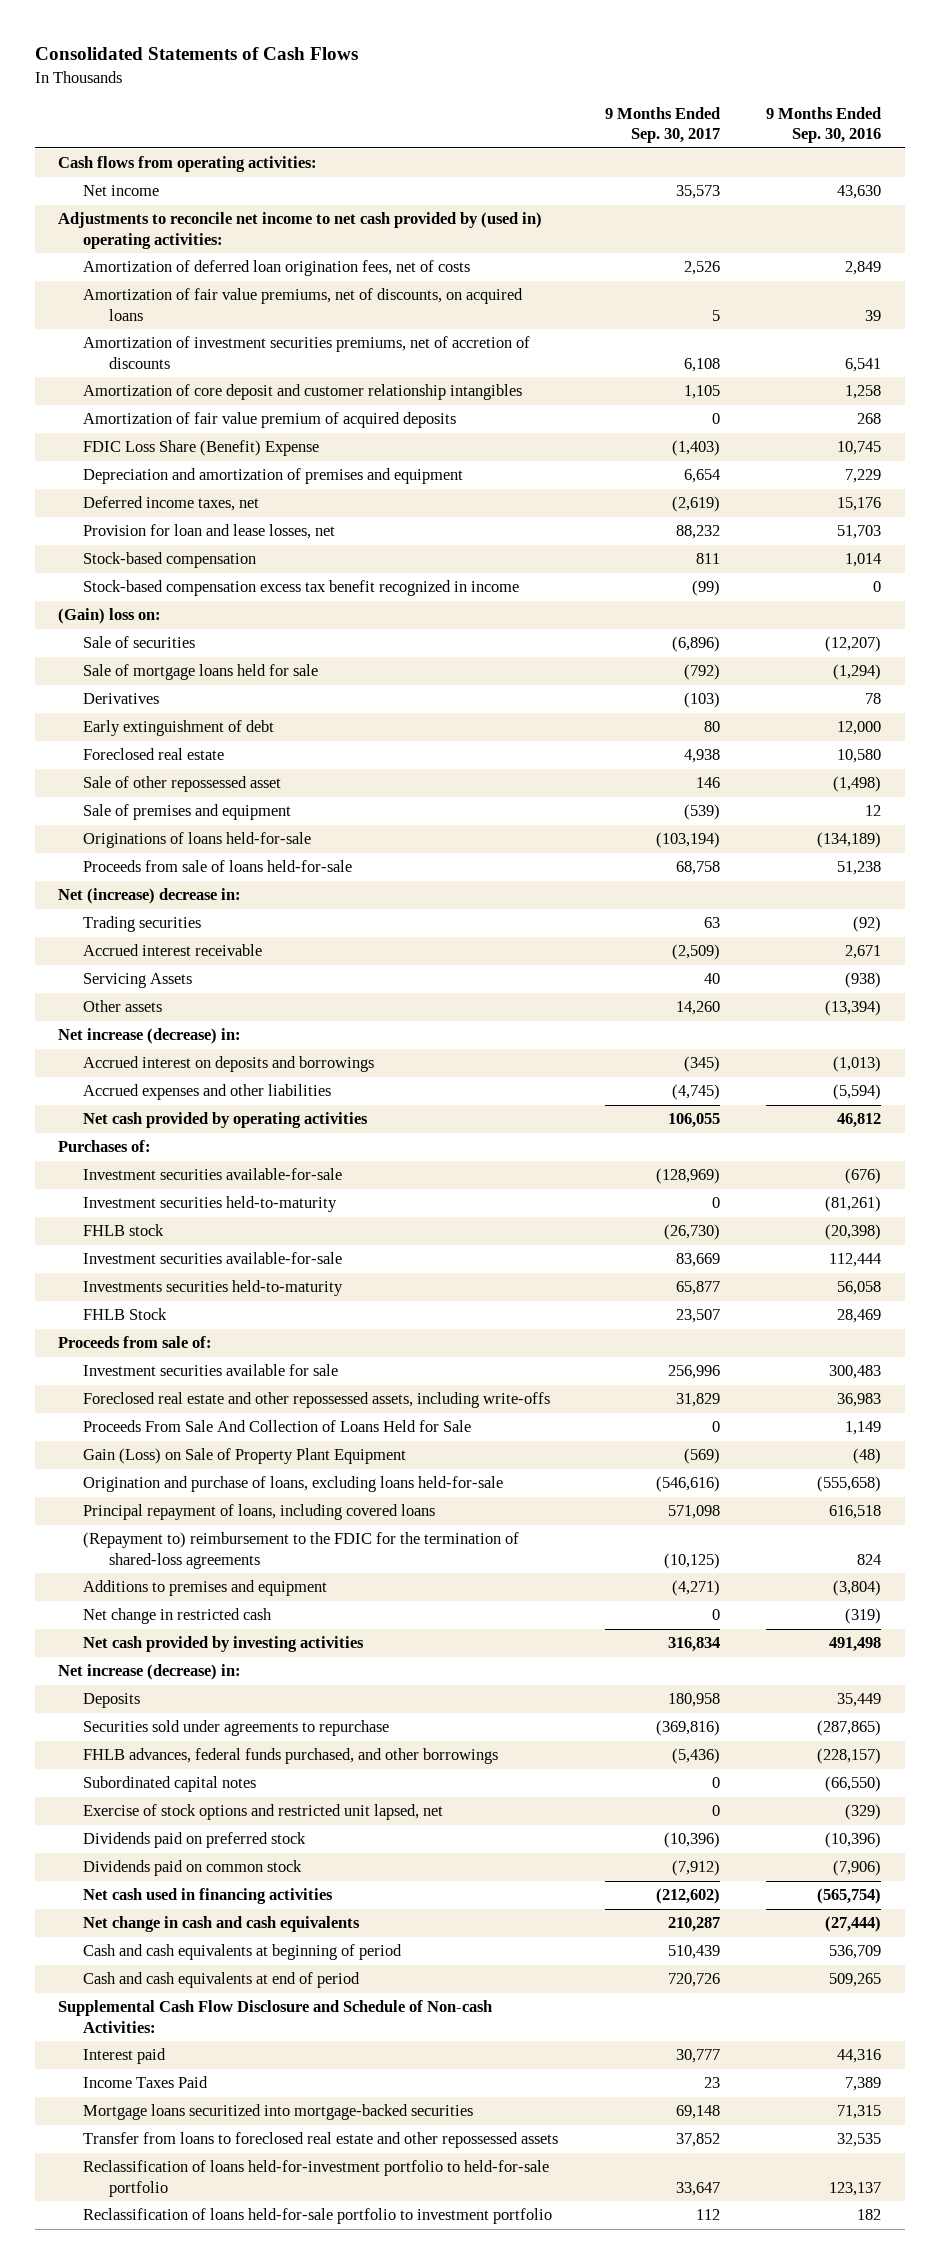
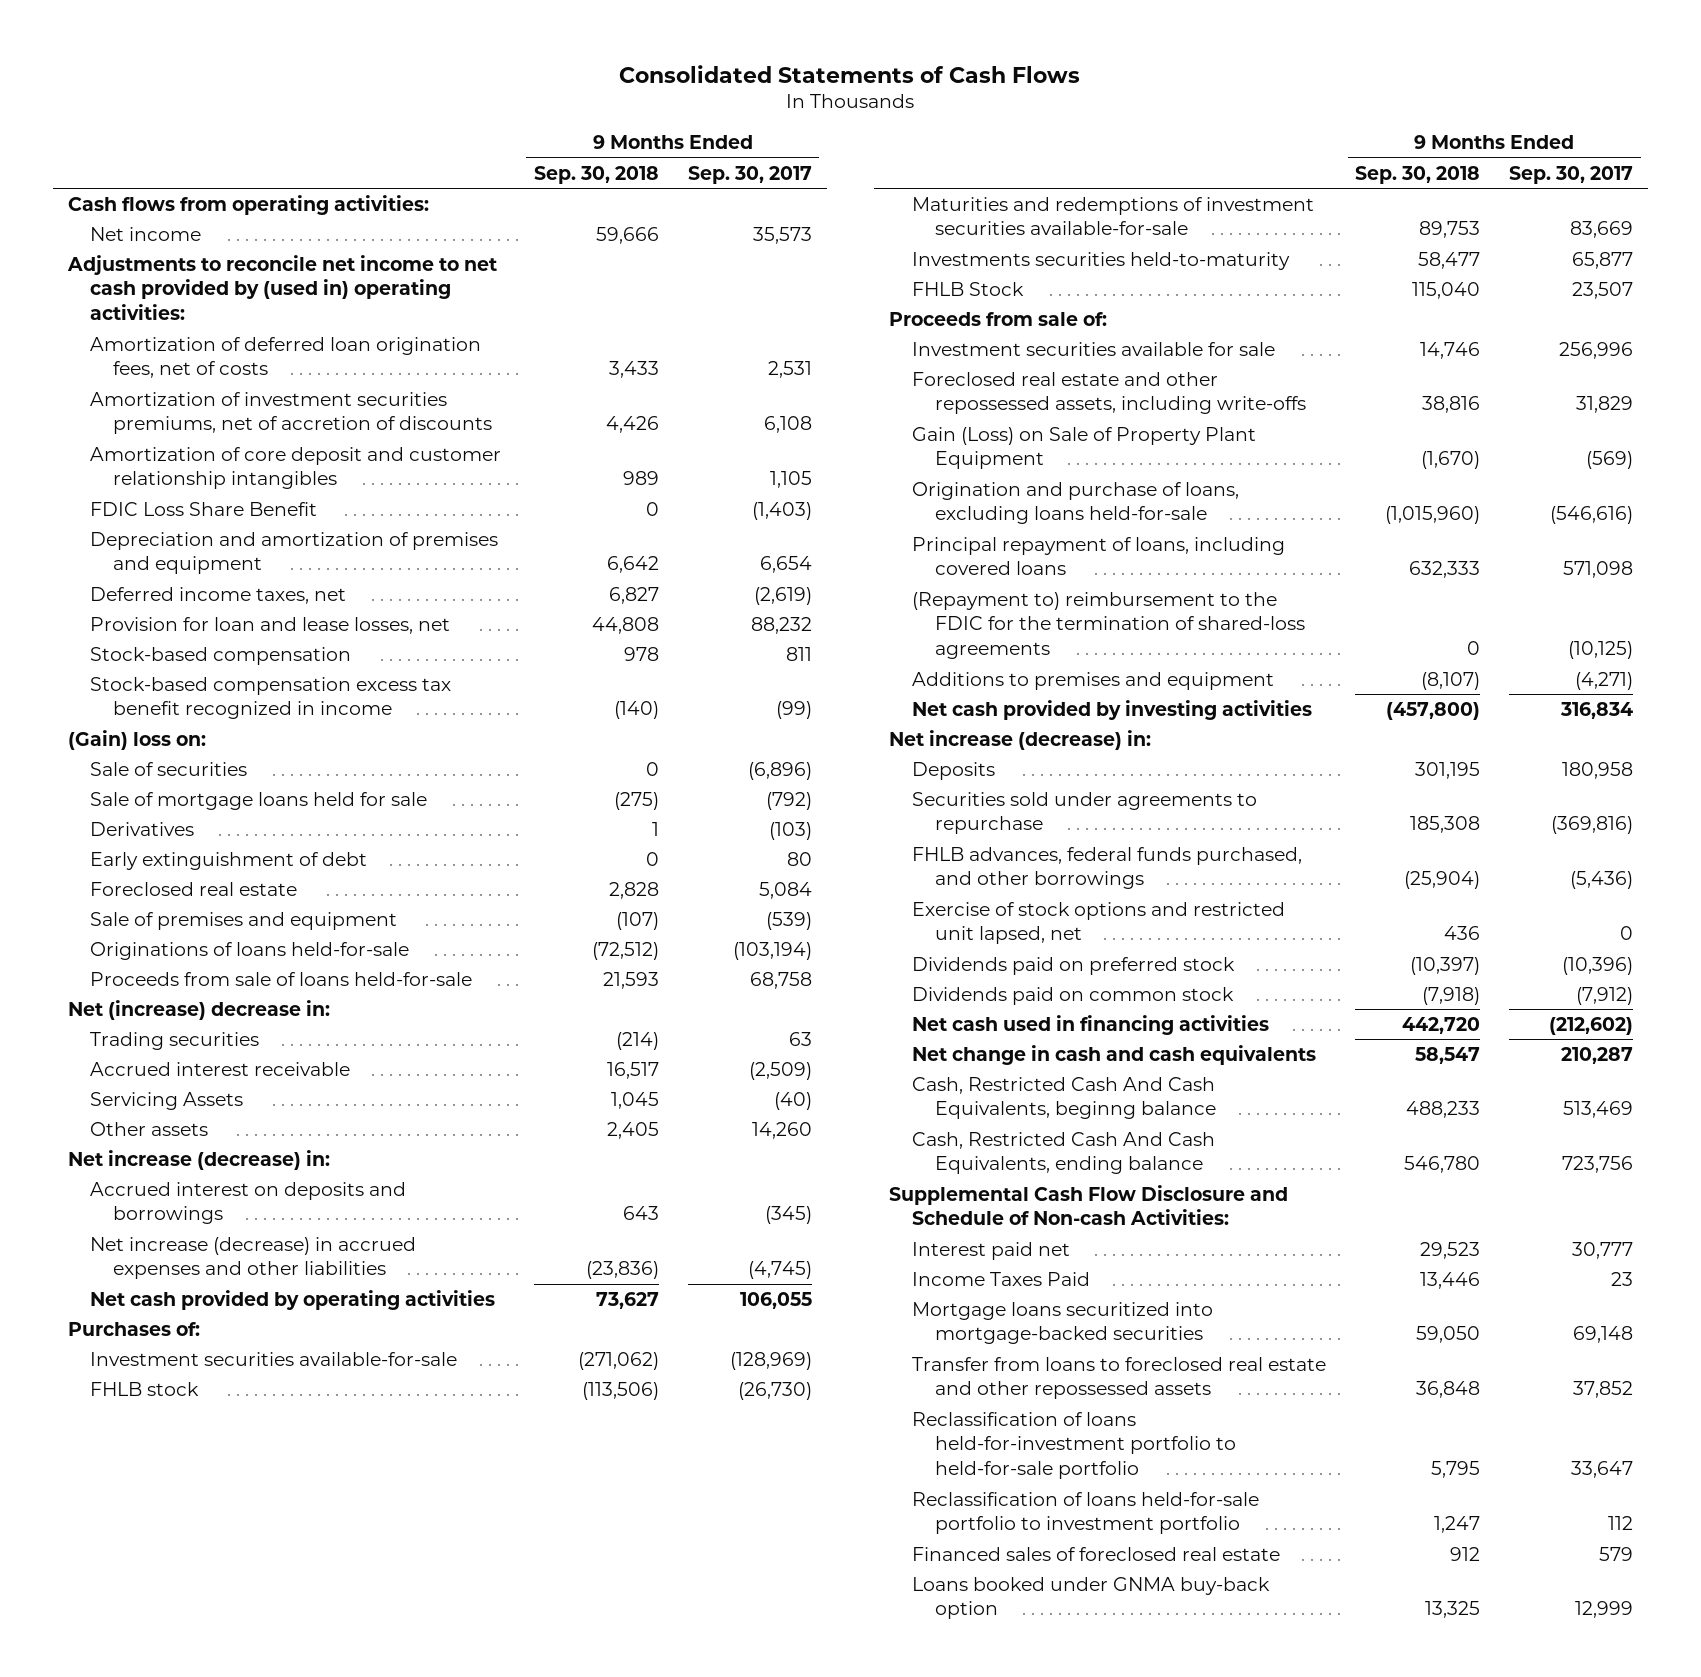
[766,106,882,143] 9 Months Ended Sep. 30, 2016 -> none
none -> [533,165,659,184] Sep. 30, 2018
[83,288,524,321] Amortization of fair value premiums, net of discounts, on acquired loans -> none
[683,261,720,276] 2,526 -> [767,361,812,379] 2,531
[83,412,457,429] Amortization of fair value premium of acquired deposits -> none
[83,440,320,457] FDIC Loss Share (Benefit) Expense -> [90,501,318,516] FDIC Loss Share Benefit
[83,776,282,793] Sale of other repossessed asset -> none
[683,749,720,764] 4,938 -> [758,881,812,899] 5,084
[703,973,720,985] 40 -> [773,1091,812,1110] (40)
[83,1084,332,1101] Accrued expenses and other liabilities -> [90,1236,417,1280] Net increase (decrease) in accrued expenses and other liabilities
[83,1196,338,1213] Investment securities held-to-maturity -> none
[83,1252,343,1265] Investment securities available-for-sale -> [911,196,1314,236] Maturities and redemptions of investment securities available-for-sale
[83,1420,472,1433] Proceeds From Sale And Collection of Loans Held for Sale -> none
[83,1608,273,1625] Net change in restricted cash -> none
[83,1776,257,1793] Subordinated capital notes -> none
[83,1944,403,1961] Cash and cash equivalents at beginning of period -> none
[83,1972,361,1989] Cash and cash equivalents at end of period -> none
none -> [911,1076,1216,1120] Cash, Restricted Cash And Cash Equivalents, beginng balance
none -> [911,1131,1215,1175] Cash, Restricted Cash And Cash Equivalents, ending balance
[83,2048,167,2065] Interest paid -> [911,1241,1070,1260] Interest paid net
none -> [911,1546,1280,1561] Financed sales of foreclosed real estate
none -> [911,1576,1270,1620] Loans booked under GNMA buy-back option

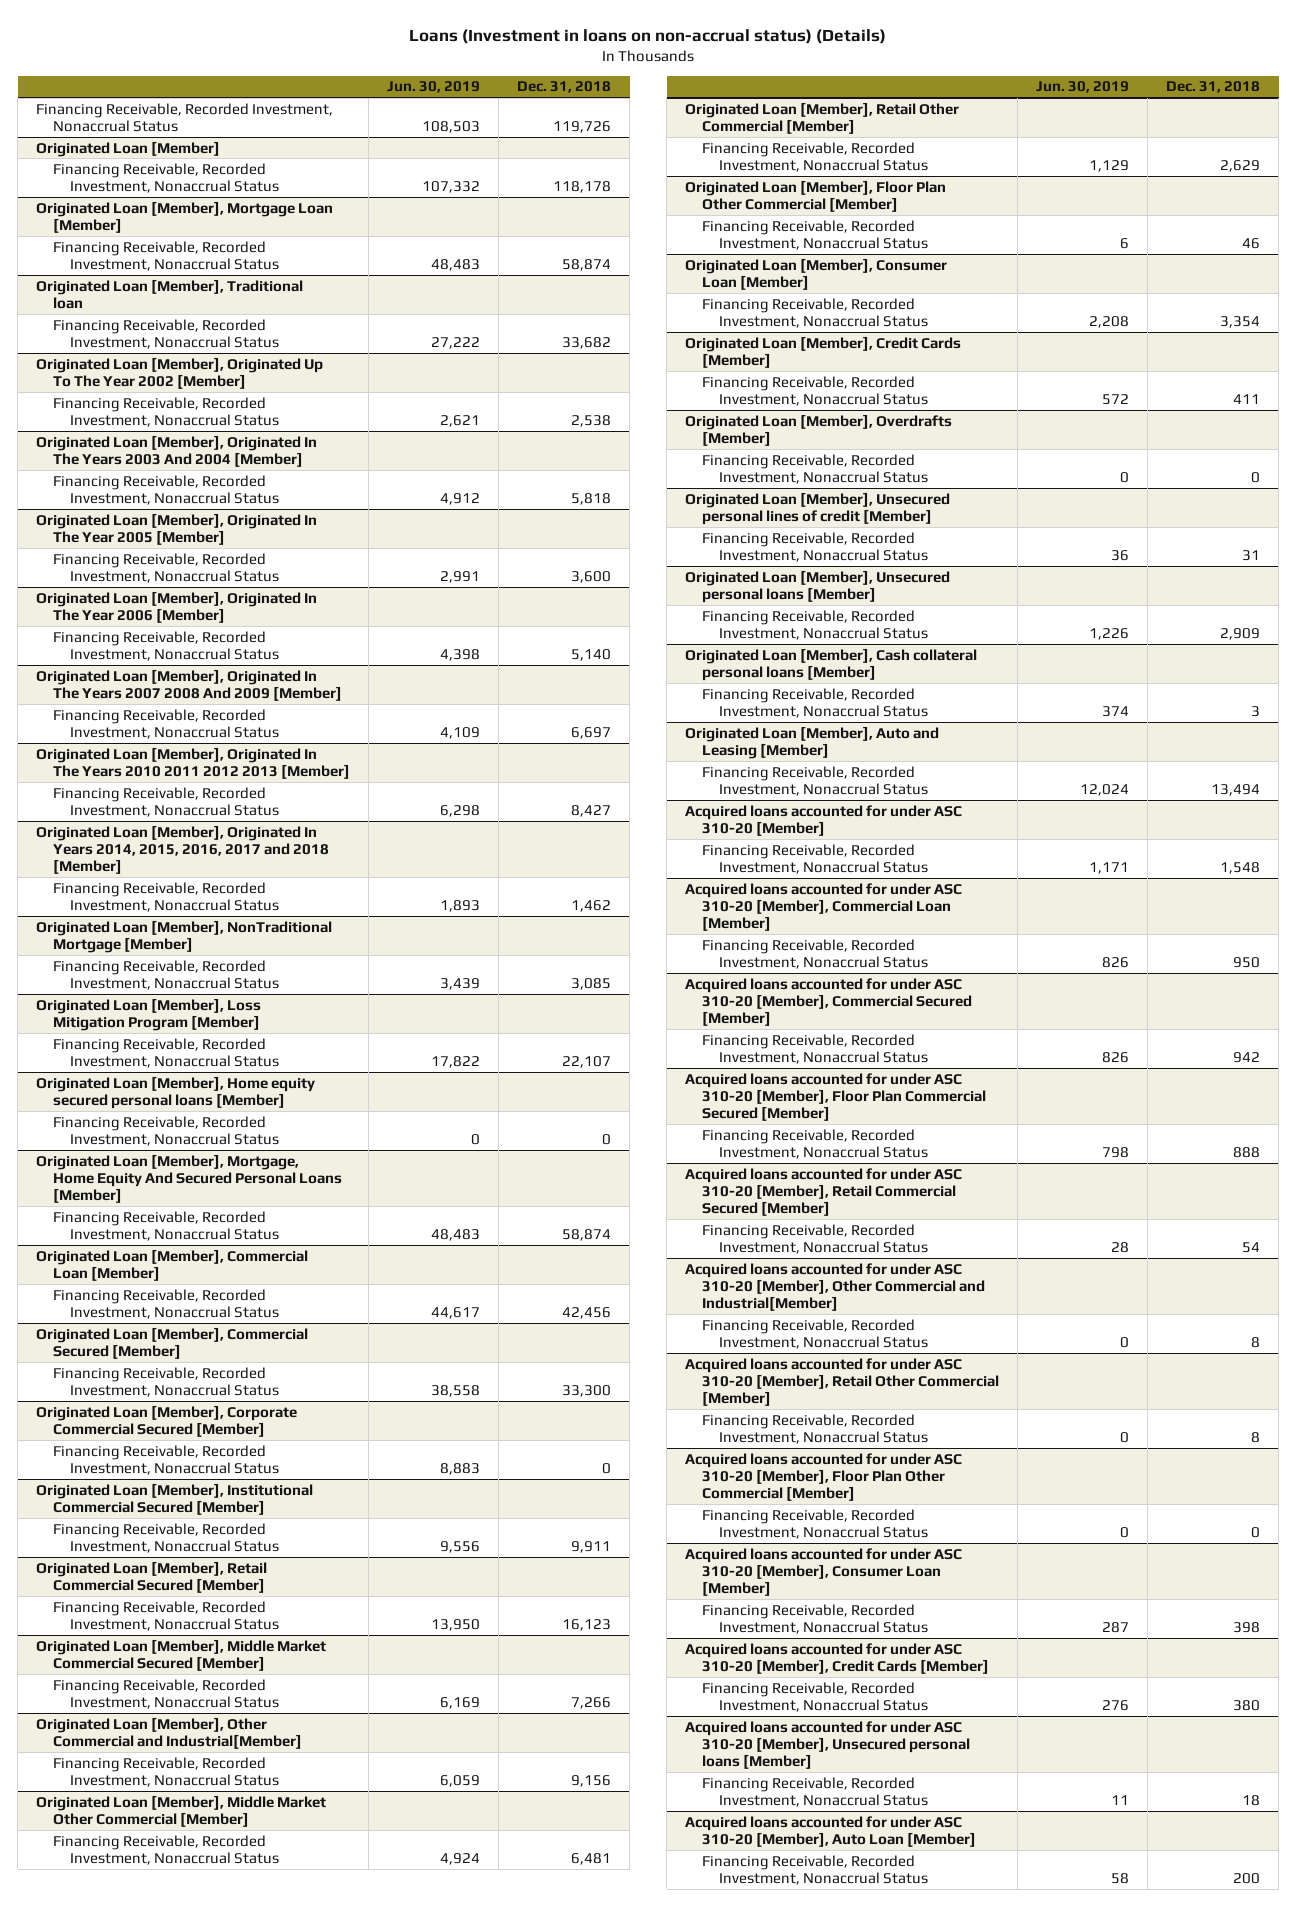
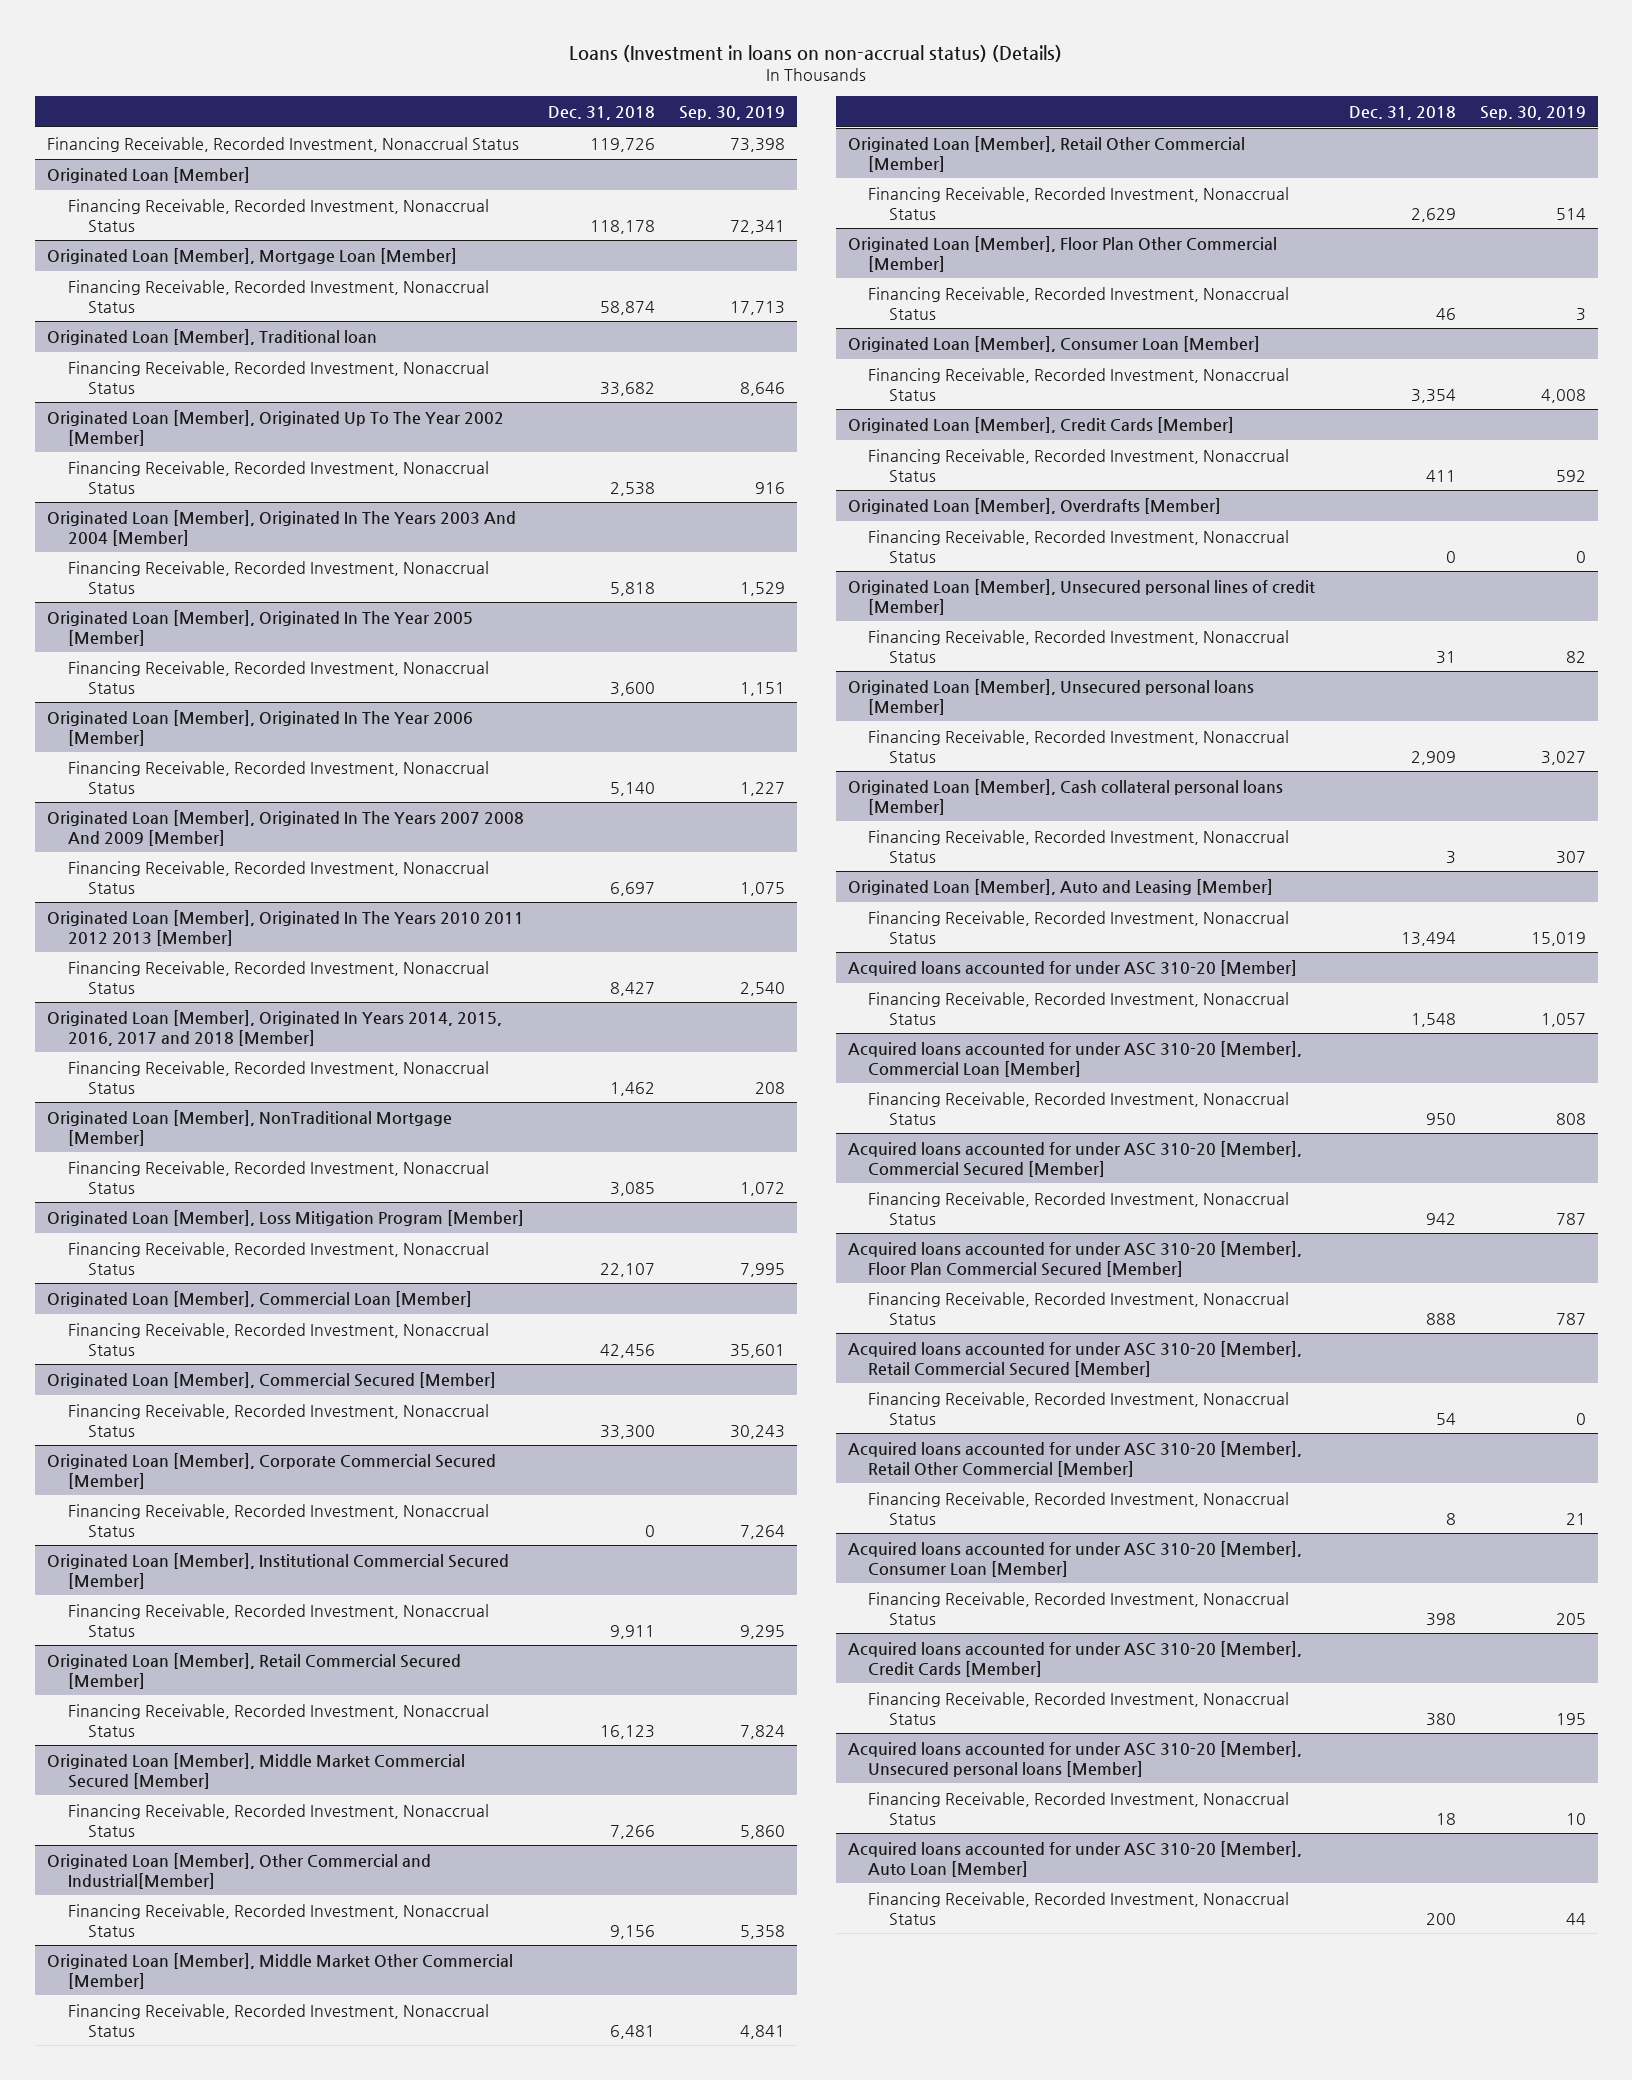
[386,81,480,94] Jun. 30, 2019 -> none
none -> [678,105,785,120] Sep. 30, 2019
[36,1075,316,1109] Originated Loan [Member], Home equity secured personal loans [Member] -> none
[52,1115,279,1146] Financing Receivable, Recorded Investment, Nonaccrual Status -> none
[36,1153,342,1203] Originated Loan [Member], Mortgage, Home Equity And Secured Personal Loans [Member] -> none
[52,1210,279,1241] Financing Receivable, Recorded Investment, Nonaccrual Status -> none
[685,1262,986,1311] Acquired loans accounted for under ASC 310-20 [Member], Other Commercial and Industrial[Member] -> none
[702,1318,928,1349] Financing Receivable, Recorded Investment, Nonaccrual Status -> none
[685,1452,963,1501] Acquired loans accounted for under ASC 310-20 [Member], Floor Plan Other Commercial [Member] -> none
[702,1508,928,1539] Financing Receivable, Recorded Investment, Nonaccrual Status -> none

